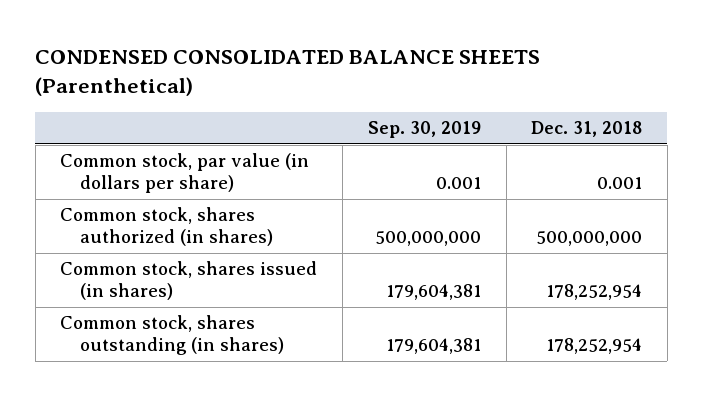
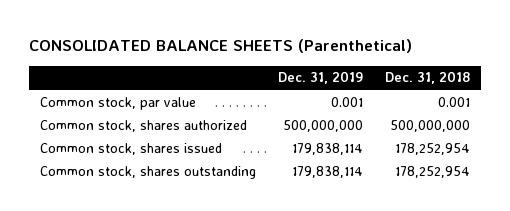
[35,50,541,97] CONDENSED CONSOLIDATED BALANCE SHEETS (Parenthetical) -> [29,39,413,54] CONSOLIDATED BALANCE SHEETS (Parenthetical)
[367,121,481,139] Sep. 30, 2019 -> none
none -> [278,71,364,85] Dec. 31, 2019
[60,153,310,194] Common stock, par value (in dollars per share) -> [40,96,197,110] Common stock, par value
[60,207,274,247] Common stock, shares authorized (in shares) -> [40,119,248,132] Common stock, shares authorized
[60,261,318,301] Common stock, shares issued (in shares) -> [40,142,223,155] Common stock, shares issued
[60,315,285,356] Common stock, shares outstanding (in shares) -> [40,165,257,179] Common stock, shares outstanding

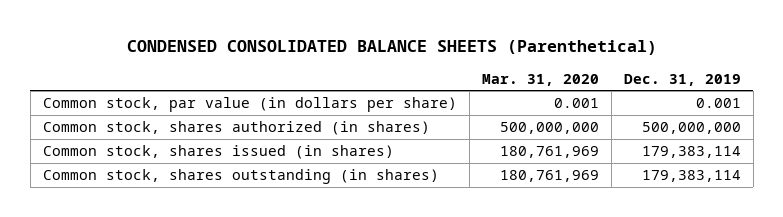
[29,39,413,54] CONSOLIDATED BALANCE SHEETS (Parenthetical) -> [126,40,657,56] CONDENSED CONSOLIDATED BALANCE SHEETS (Parenthetical)
[384,71,470,85] Dec. 31, 2018 -> none
none -> [481,73,599,86] Mar. 31, 2020
[40,96,197,110] Common stock, par value -> [42,96,457,112] Common stock, par value (in dollars per share)
[40,119,248,132] Common stock, shares authorized -> [42,120,430,135] Common stock, shares authorized (in shares)
[40,142,223,155] Common stock, shares issued -> [42,144,394,159] Common stock, shares issued (in shares)
[292,142,364,155] 179,838,114 -> [641,145,741,158] 179,383,114
[40,165,257,179] Common stock, shares outstanding -> [42,168,439,184] Common stock, shares outstanding (in shares)
[292,165,364,178] 179,838,114 -> [641,169,741,182] 179,383,114

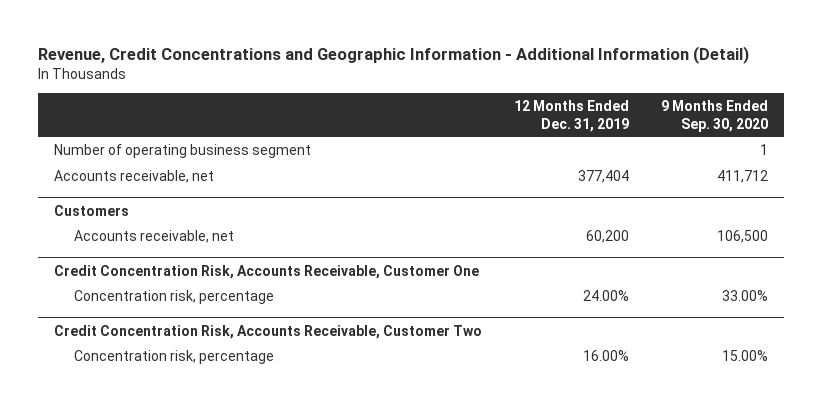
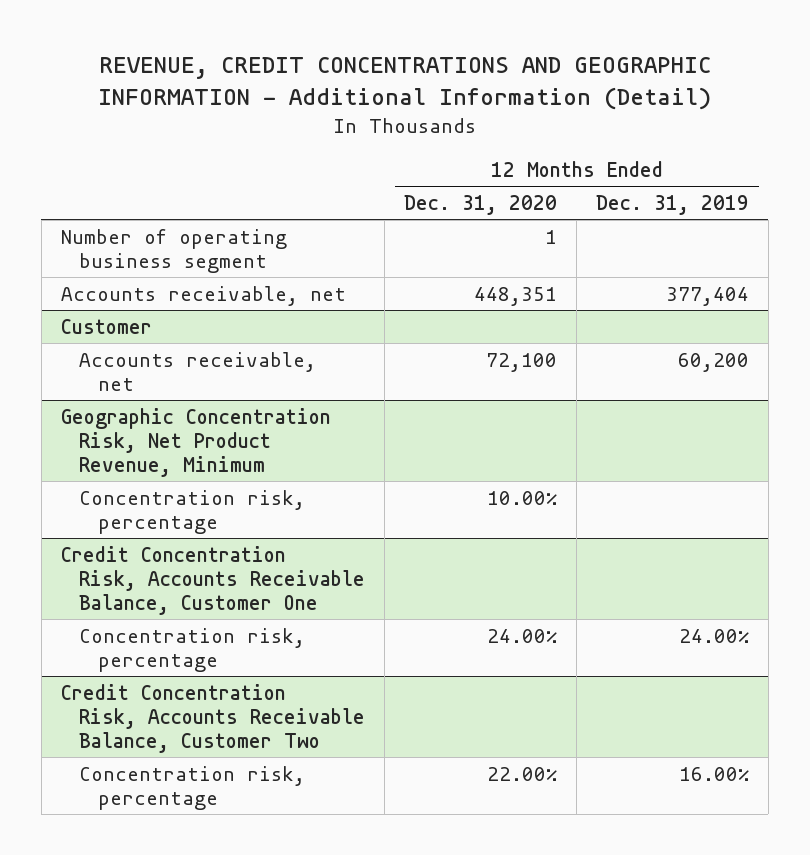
[37,45,749,64] Revenue, Credit Concentrations and Geographic Information - Additional Information (Detail) -> [97,57,711,111] REVENUE, CREDIT CONCENTRATIONS AND GEOGRAPHIC INFORMATION - Additional Information (Detail)
[660,100,768,132] 9 Months Ended Sep. 30, 2020 -> none
none -> [404,194,558,215] Dec. 31, 2020
[53,204,129,216] Customers -> [60,318,152,334] Customer
none -> [60,407,331,478] Geographic Concentration Risk, Net Product Revenue, Minimum
none -> [79,489,306,534] Concentration risk, percentage
[53,264,479,279] Credit Concentration Risk, Accounts Receivable, Customer One -> [60,545,366,616] Credit Concentration Risk, Accounts Receivable Balance, Customer One
[53,324,482,339] Credit Concentration Risk, Accounts Receivable, Customer Two -> [60,683,366,754] Credit Concentration Risk, Accounts Receivable Balance, Customer Two

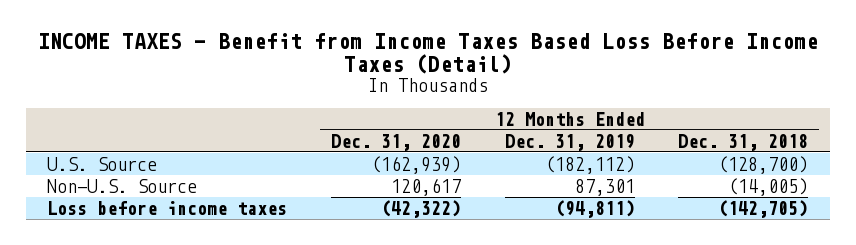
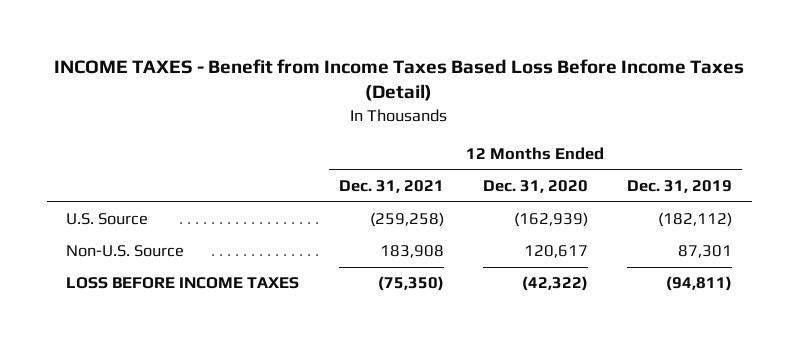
[678,133,809,151] Dec. 31, 2018 -> none
none -> [338,180,444,194] Dec. 31, 2021
[47,201,288,216] Loss before income taxes -> [66,277,300,290] LOSS BEFORE INCOME TAXES

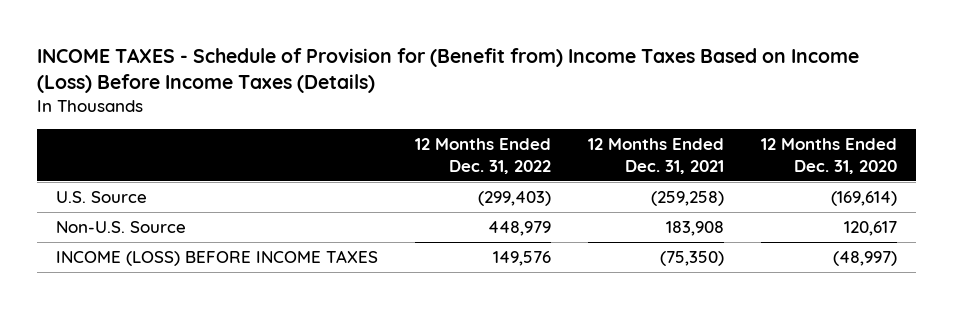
[54,58,745,102] INCOME TAXES - Benefit from Income Taxes Based Loss Before Income Taxes (Detail) -> [36,48,859,94] INCOME TAXES - Schedule of Provision for (Benefit from) Income Taxes Based on Income (Loss) Before Income Taxes (Details)
[627,180,733,194] Dec. 31, 2019 -> none
none -> [414,138,551,174] 12 Months Ended Dec. 31, 2022
[513,212,588,228] (162,939) -> [831,191,898,207] (169,614)
[66,277,300,290] LOSS BEFORE INCOME TAXES -> [55,250,378,267] INCOME (LOSS) BEFORE INCOME TAXES
[521,276,588,292] (42,322) -> [833,251,898,267] (48,997)

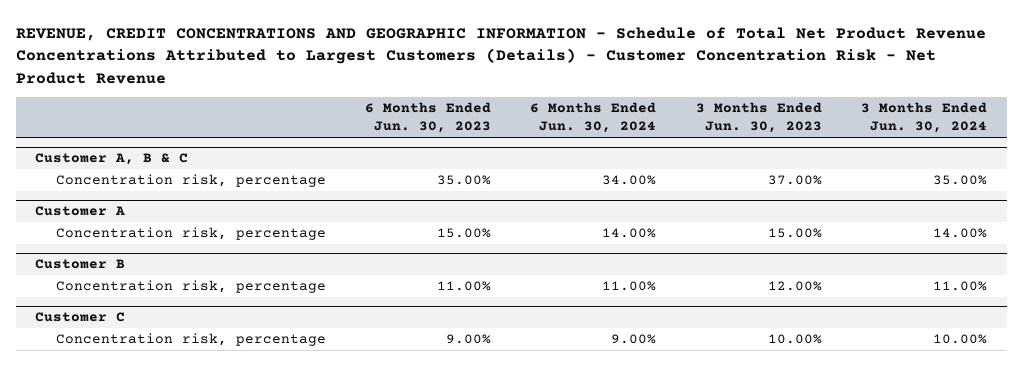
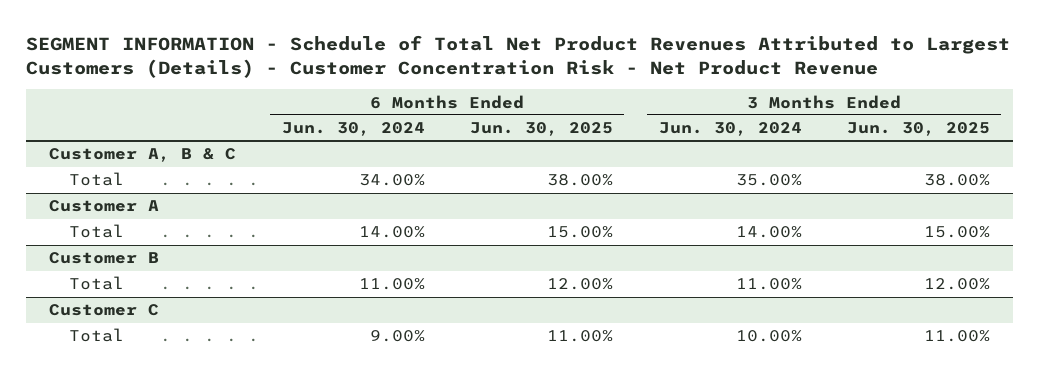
[15,27,986,84] REVENUE, CREDIT CONCENTRATIONS AND GEOGRAPHIC INFORMATION - Schedule of Total Net Product Revenue Concentrations Attributed to Largest Customers (Details) - Customer Concentration Risk - Net Product Revenue -> [26,35,1011,79] SEGMENT INFORMATION - Schedule of Total Net Product Revenues Attributed to Largest Customers (Details) - Customer Concentration Risk - Net Product Revenue
[365,102,492,134] 6 Months Ended Jun. 30, 2023 -> none
[695,102,822,134] 3 Months Ended Jun. 30, 2023 -> none
none -> [470,122,614,137] Jun. 30, 2025
none -> [846,122,990,137] Jun. 30, 2025
[55,174,326,188] Concentration risk, percentage -> [68,172,124,187] Total
[55,227,326,241] Concentration risk, percentage -> [68,224,124,239] Total
[55,280,326,294] Concentration risk, percentage -> [68,276,124,291] Total
[55,333,326,347] Concentration risk, percentage -> [68,328,124,343] Total

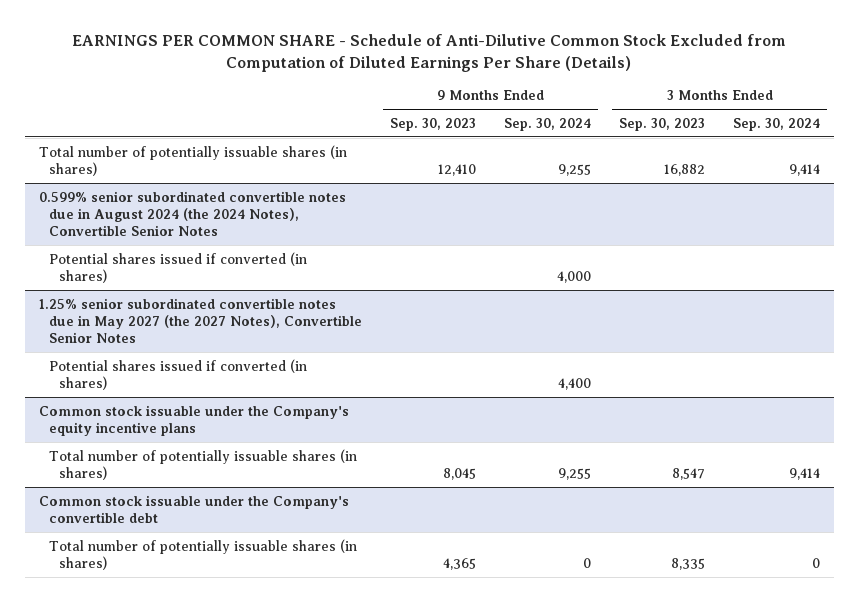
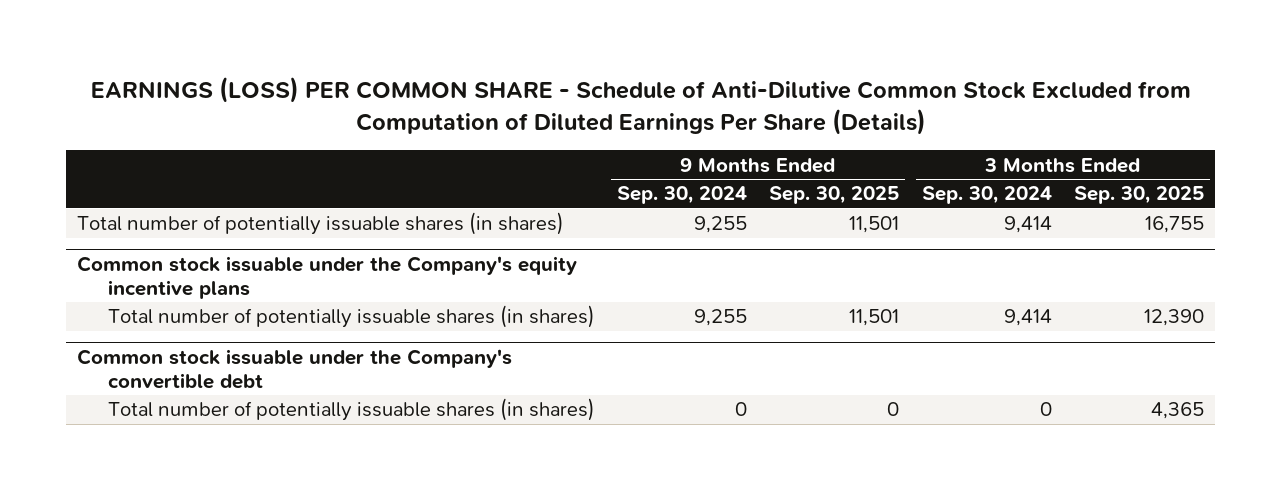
[72,34,787,72] EARNINGS PER COMMON SHARE - Schedule of Anti-Dilutive Common Stock Excluded from Computation of Diluted Earnings Per Share (Details) -> [90,76,1191,135] EARNINGS (LOSS) PER COMMON SHARE - Schedule of Anti-Dilutive Common Stock Excluded from Computation of Diluted Earnings Per Share (Details)
[390,117,477,131] Sep. 30, 2023 -> none
[619,117,706,131] Sep. 30, 2023 -> none
none -> [769,186,900,205] Sep. 30, 2025
none -> [1074,186,1205,205] Sep. 30, 2025
[38,190,346,236] 0.599% senior subordinated convertible notes due in August 2024 (the 2024 Notes), Convertible Senior Notes -> none
[48,251,307,283] Potential shares issued if converted (in shares) -> none
[38,297,362,343] 1.25% senior subordinated convertible notes due in May 2027 (the 2027 Notes), Convertible Senior Notes -> none
[48,358,307,390] Potential shares issued if converted (in shares) -> none

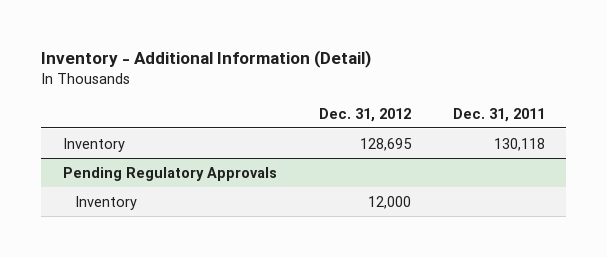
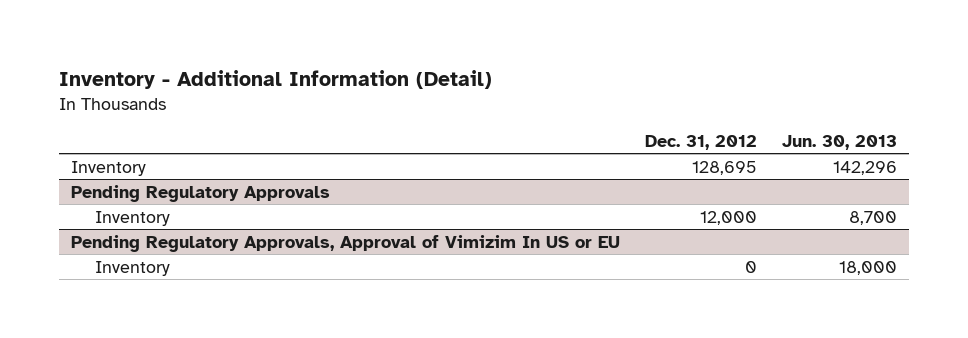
[452,107,545,122] Dec. 31, 2011 -> none
none -> [781,134,897,150] Jun. 30, 2013
none -> [71,234,621,252] Pending Regulatory Approvals, Approval of Vimizim In US or EU
none -> [94,260,170,276] Inventory

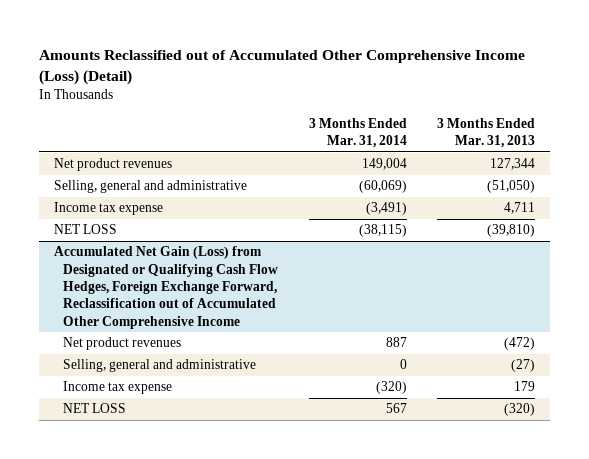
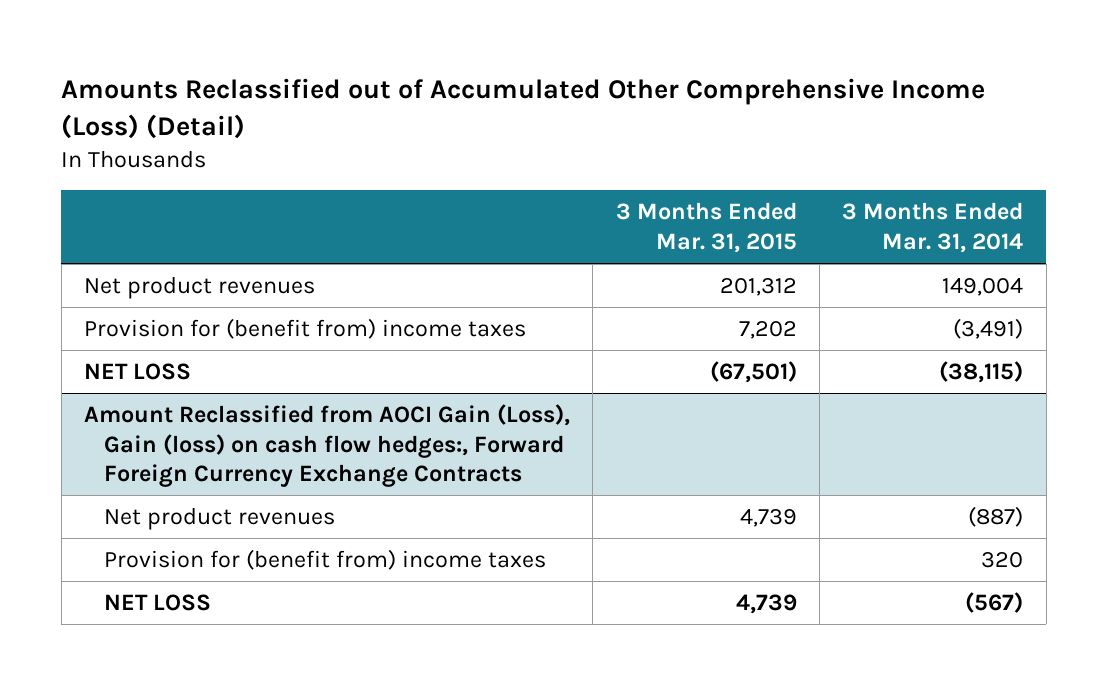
[437,117,536,149] 3 Months Ended Mar. 31, 2013 -> none
none -> [615,202,797,253] 3 Months Ended Mar. 31, 2015
[53,180,247,194] Selling, general and administrative -> none
[53,202,163,216] Income tax expense -> [83,318,526,340] Provision for (benefit from) income taxes
[53,246,279,329] Accumulated Net Gain (Loss) from Designated or Qualifying Cash Flow Hedges, Foreign Exchange Forward, Reclassification out of Accumulated Other Comprehensive Income -> none
[63,359,257,373] Selling, general and administrative -> none
none -> [83,404,570,488] Amount Reclassified from AOCI Gain (Loss), Gain (loss) on cash flow hedges:, Forward Foreign Currency Exchange Contracts
[385,337,407,348] 887 -> [968,506,1024,528] (887)
[63,381,173,395] Income tax expense -> [103,549,546,571] Provision for (benefit from) income taxes
[375,381,407,395] (320) -> [981,552,1024,569] 320
[385,403,407,414] 567 -> [965,592,1024,614] (567)

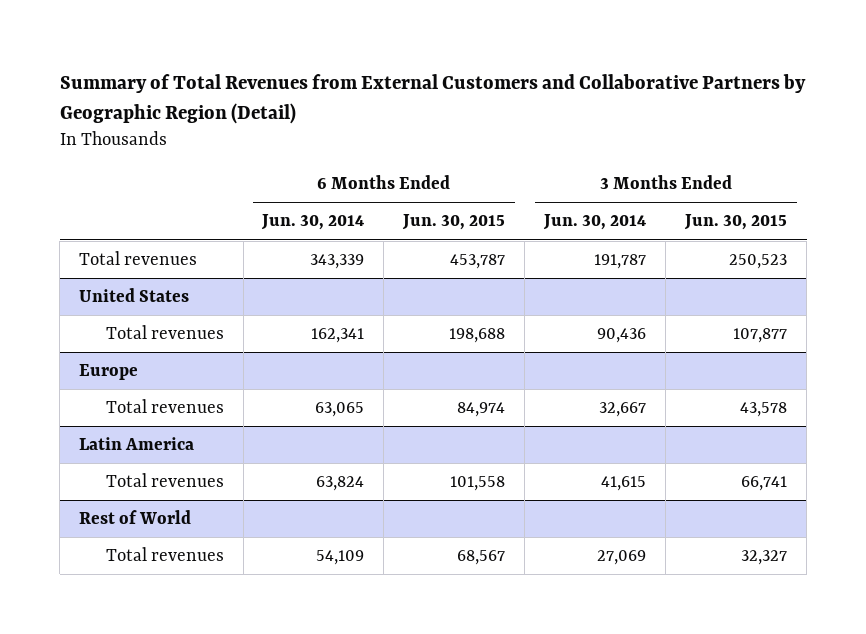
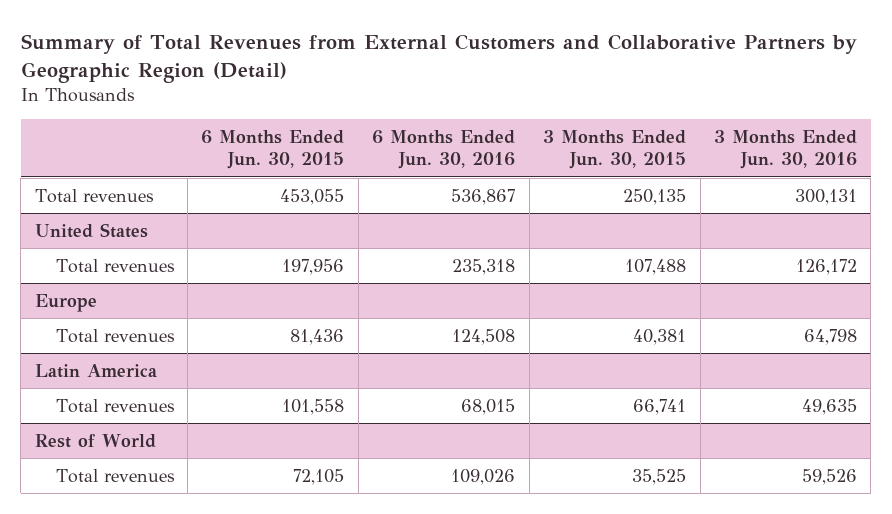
[261,214,365,231] Jun. 30, 2014 -> none
[543,214,647,231] Jun. 30, 2014 -> none
none -> [372,129,516,170] 6 Months Ended Jun. 30, 2016
none -> [713,129,857,170] 3 Months Ended Jun. 30, 2016
[450,254,506,270] 453,787 -> [280,188,345,205] 453,055
[729,254,788,270] 250,523 -> [623,188,687,205] 250,135
[449,328,506,344] 198,688 -> [282,258,345,275] 197,956
[733,328,788,344] 107,877 -> [625,258,687,275] 107,488
[457,402,506,418] 84,974 -> [290,328,345,345] 81,436
[740,402,788,418] 43,578 -> [633,328,687,345] 40,381
[457,550,506,566] 68,567 -> [293,468,345,485] 72,105
[741,550,788,566] 32,327 -> [632,468,687,485] 35,525

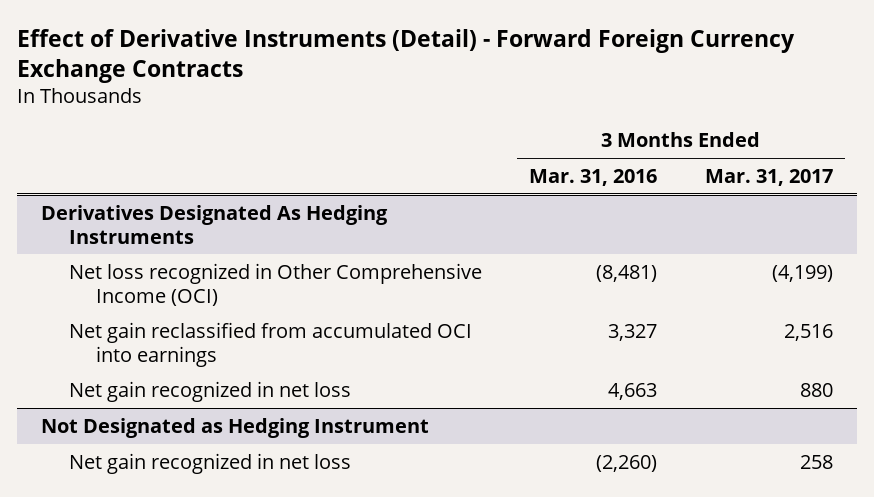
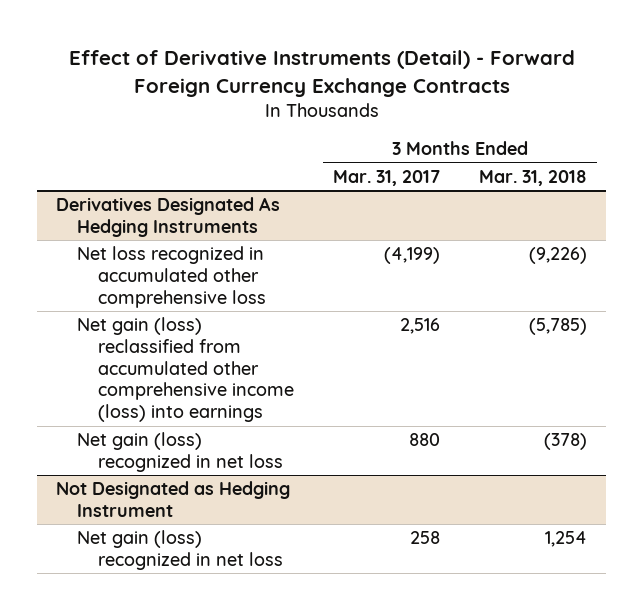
[529,168,658,186] Mar. 31, 2016 -> none
none -> [478,169,587,186] Mar. 31, 2018
[68,262,482,306] Net loss recognized in Other Comprehensive Income (OCI) -> [77,246,267,308] Net loss recognized in accumulated other comprehensive loss
[68,321,472,367] Net gain reclassified from accumulated OCI into earnings -> [77,317,295,423] Net gain (loss) reclassified from accumulated other comprehensive income (loss) into earnings
[68,380,351,402] Net gain recognized in net loss -> [77,432,284,472] Net gain (loss) recognized in net loss
[68,452,351,474] Net gain recognized in net loss -> [77,530,284,570] Net gain (loss) recognized in net loss

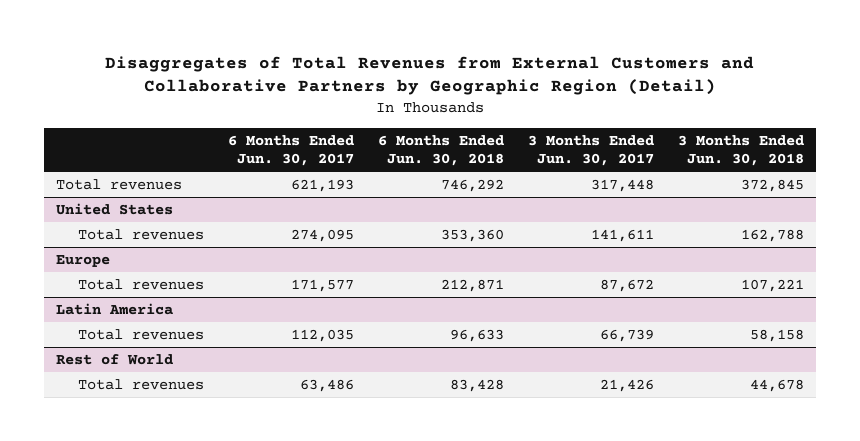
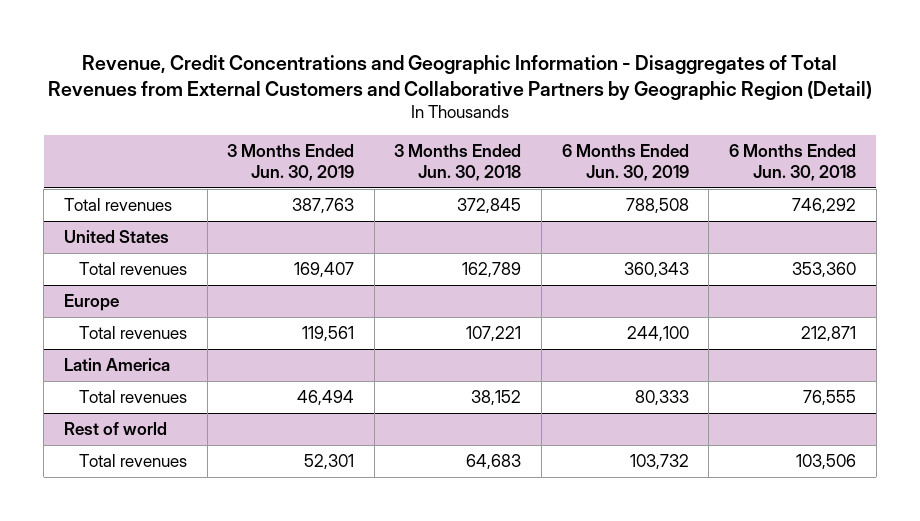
[104,55,754,96] Disaggregates of Total Revenues from External Customers and Collaborative Partners by Geographic Region (Detail) -> [47,54,872,100] Revenue, Credit Concentrations and Geographic Information - Disaggregates of Total Revenues from External Customers and Collaborative Partners by Geographic Region (Detail)
[227,134,354,167] 6 Months Ended Jun. 30, 2017 -> none
[528,134,655,167] 3 Months Ended Jun. 30, 2017 -> none
none -> [227,144,355,182] 3 Months Ended Jun. 30, 2019
none -> [561,144,689,182] 6 Months Ended Jun. 30, 2019
[741,229,805,243] 162,788 -> [462,261,522,278] 162,789
[449,329,504,343] 96,633 -> [803,389,857,406] 76,555
[750,329,805,343] 58,158 -> [471,389,522,406] 38,152
[55,354,173,366] Rest of World -> [63,421,167,435] Rest of world
[449,379,504,393] 83,428 -> [796,453,857,470] 103,506
[750,379,805,393] 44,678 -> [466,453,522,470] 64,683

